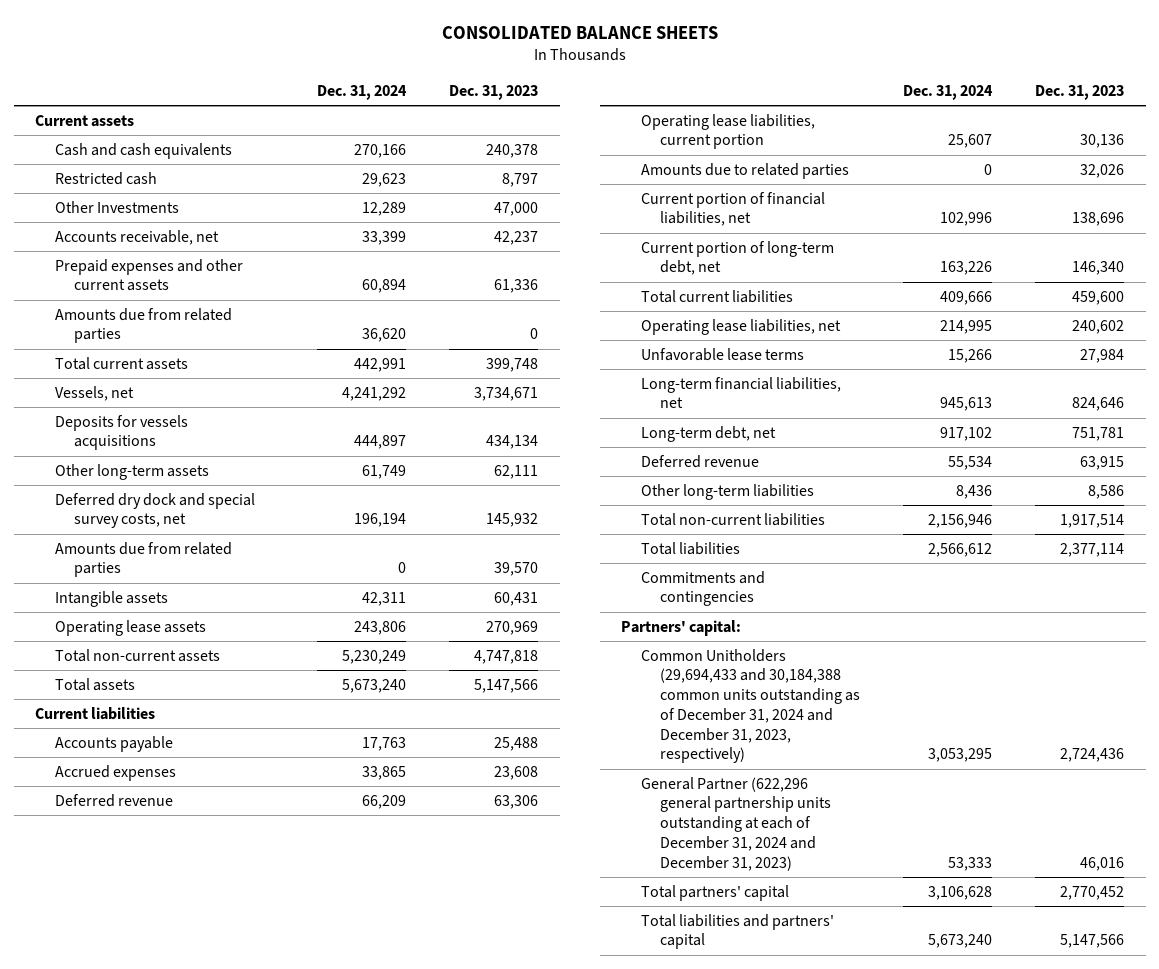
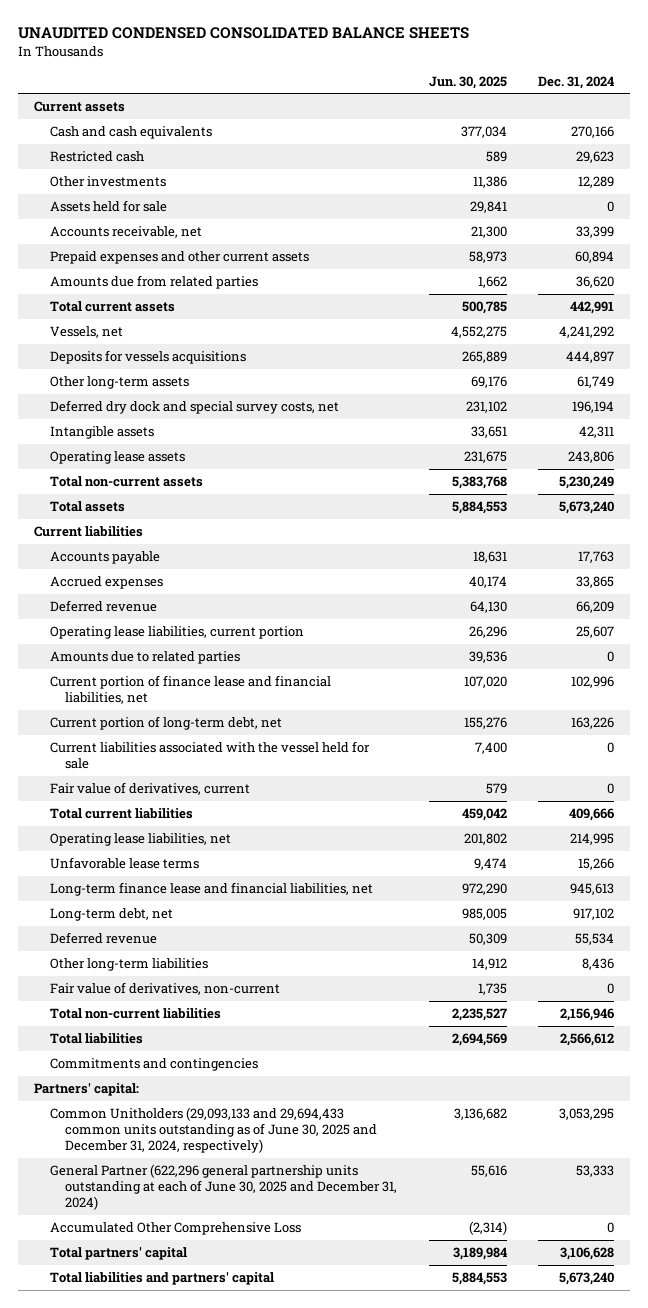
[441,25,718,39] CONSOLIDATED BALANCE SHEETS -> [18,27,470,40] UNAUDITED CONDENSED CONSOLIDATED BALANCE SHEETS
[449,84,539,100] Dec. 31, 2023 -> none
none -> [428,75,507,89] Jun. 30, 2025
[54,200,179,213] Other Investments -> [49,175,166,187] Other investments
none -> [49,199,167,212] Assets held for sale
[54,541,232,578] Amounts due from related parties -> none
[640,191,825,227] Current portion of financial liabilities, net -> [49,674,331,705] Current portion of finance lease and financial liabilities, net
none -> [49,740,370,770] Current liabilities associated with the vessel held for sale
none -> [49,781,250,795] Fair value of derivatives, current
[640,376,841,409] Long-term financial liabilities, net -> [49,881,373,896] Long-term finance lease and financial liabilities, net
none -> [49,981,280,995] Fair value of derivatives, non-current
[640,648,861,764] Common Unitholders (29,694,433 and 30,184,388 common units outstanding as of December 31, 2024 and December 31, 2023, respectively) -> [49,1106,378,1154] Common Unitholders (29,093,133 and 29,694,433 common units outstanding as of June 30, 2025 and December 31, 2024, respectively)
[640,776,832,871] General Partner (622,296 general partnership units outstanding at each of December 31, 2024 and December 31, 2023) -> [49,1163,398,1211] General Partner (622,296 general partnership units outstanding at each of June 30, 2025 and December 31, 2024)
none -> [49,1221,301,1235] Accumulated Other Comprehensive Loss

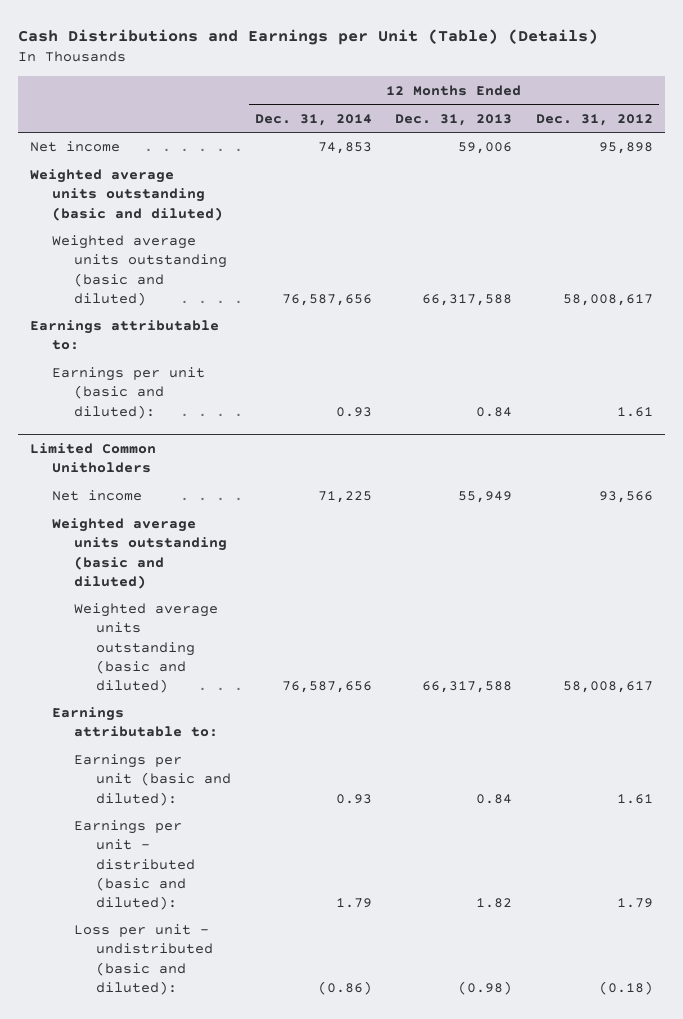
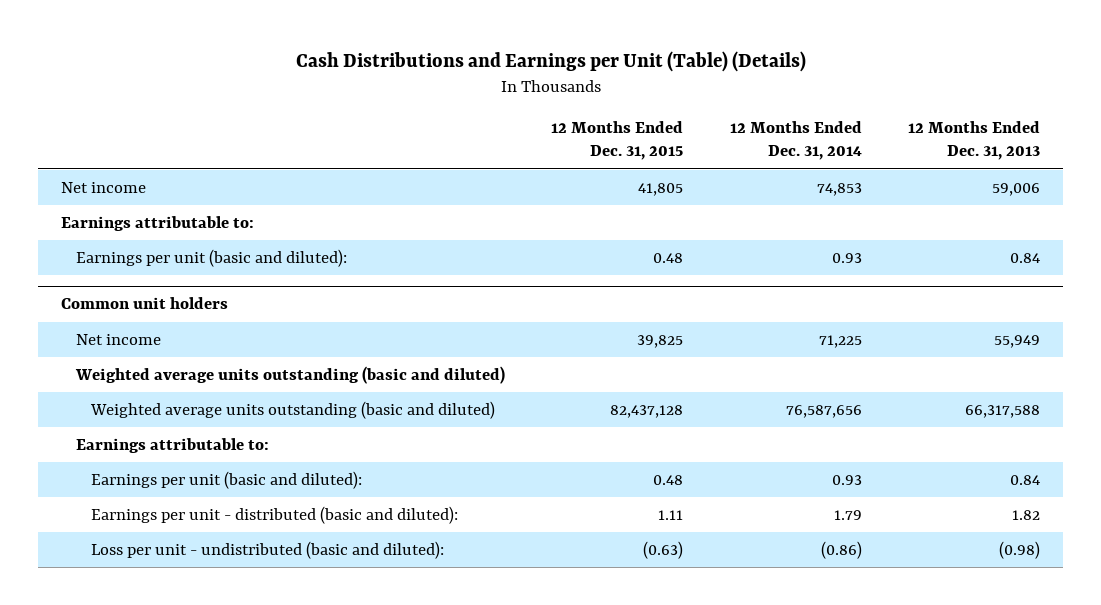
[536,113,654,126] Dec. 31, 2012 -> none
none -> [551,121,684,161] 12 Months Ended Dec. 31, 2015
[29,169,223,221] Weighted average units outstanding (basic and diluted) -> none
[51,235,227,306] Weighted average units outstanding (basic and diluted) -> none
[29,442,156,473] Limited Common Unitholders -> [61,297,229,310] Common unit holders

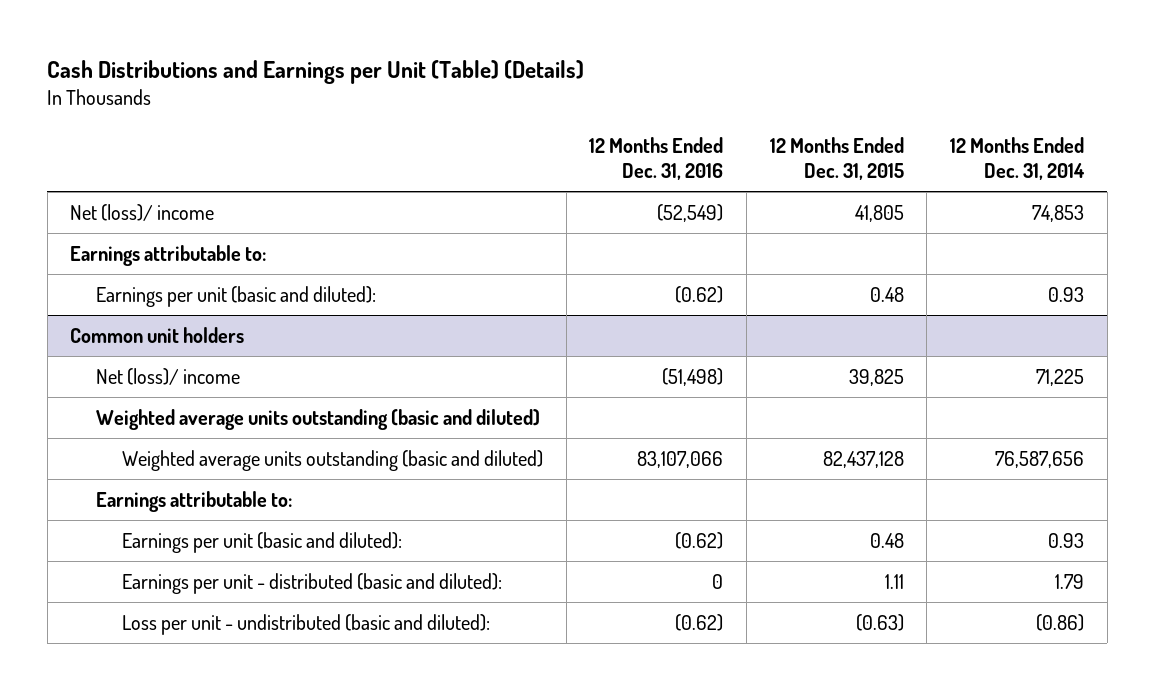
[908,121,1041,161] 12 Months Ended Dec. 31, 2013 -> none
none -> [589,137,724,181] 12 Months Ended Dec. 31, 2016
[61,181,147,193] Net income -> [70,203,215,221] Net (loss)/ income
[75,333,161,345] Net income -> [96,367,241,385] Net (loss)/ income

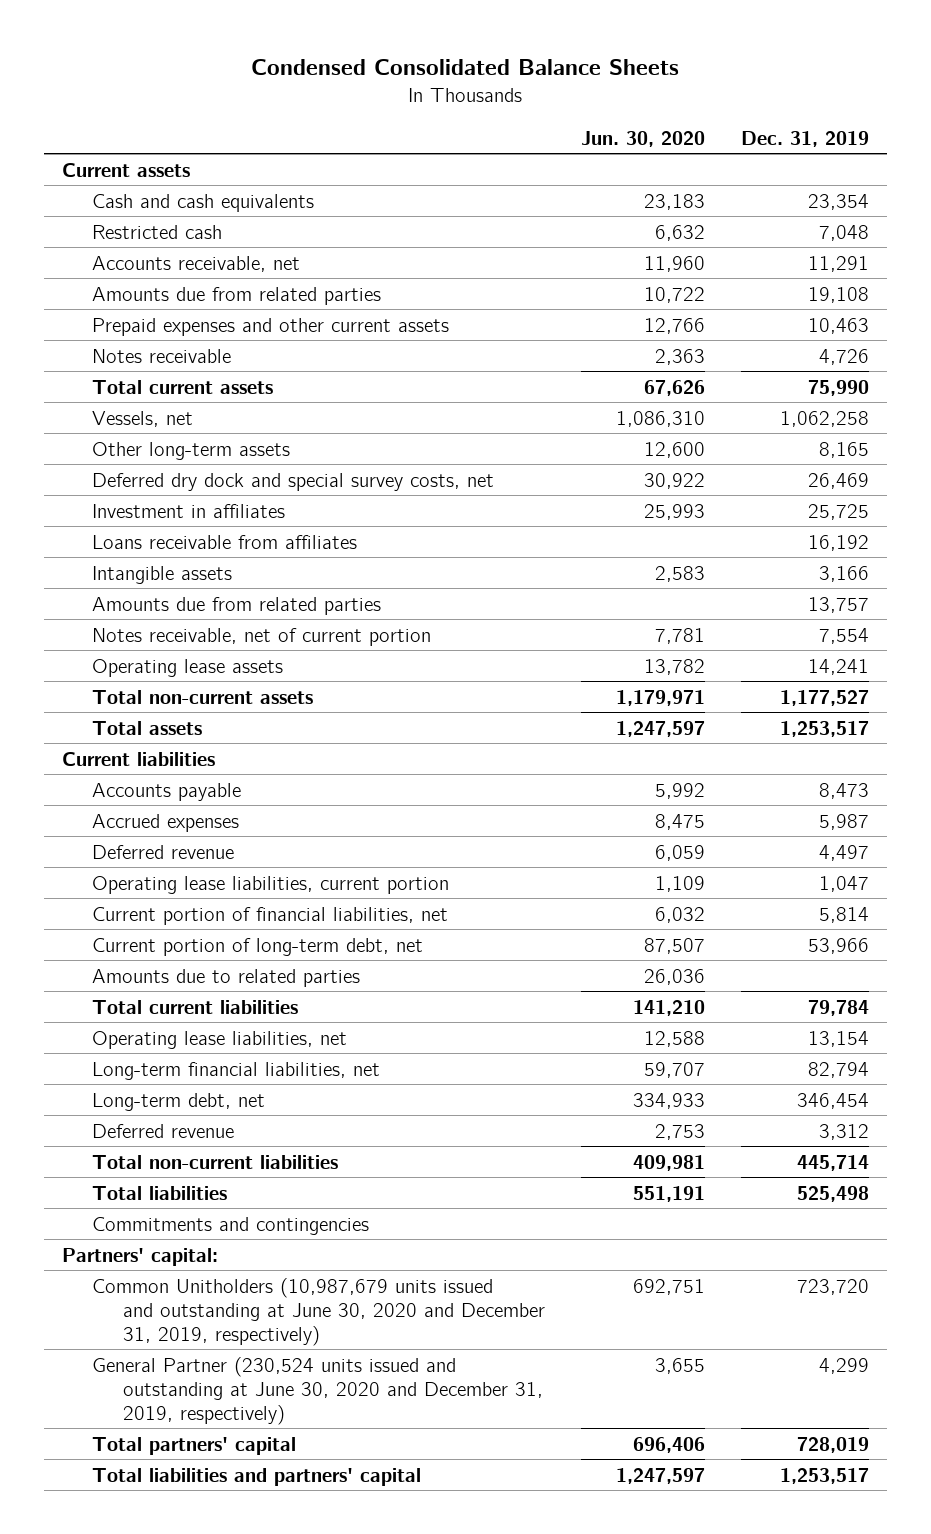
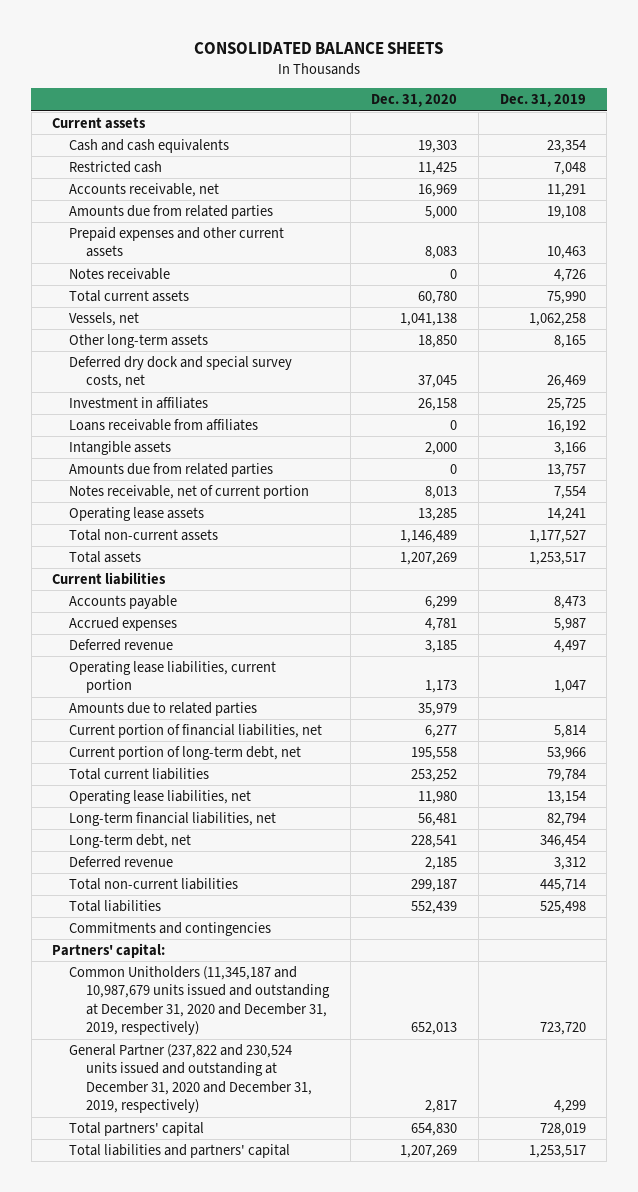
[251,59,680,76] Condensed Consolidated Balance Sheets -> [194,41,444,54] CONSOLIDATED BALANCE SHEETS
[580,130,705,147] Jun. 30, 2020 -> none
none -> [371,94,458,108] Dec. 31, 2020
[92,968,361,987] Amounts due to related parties -> [69,702,258,717] Amounts due to related parties
[92,1277,545,1346] Common Unitholders (10,987,679 units issued and outstanding at June 30, 2020 and December 31, 2019, respectively) -> [69,966,331,1036] Common Unitholders (11,345,187 and 10,987,679 units issued and outstanding at December 31, 2020 and December 31, 2019, respectively)
[92,1356,543,1425] General Partner (230,524 units issued and outstanding at June 30, 2020 and December 31, 2019, respectively) -> [69,1044,313,1114] General Partner (237,822 and 230,524 units issued and outstanding at December 31, 2020 and December 31, 2019, respectively)

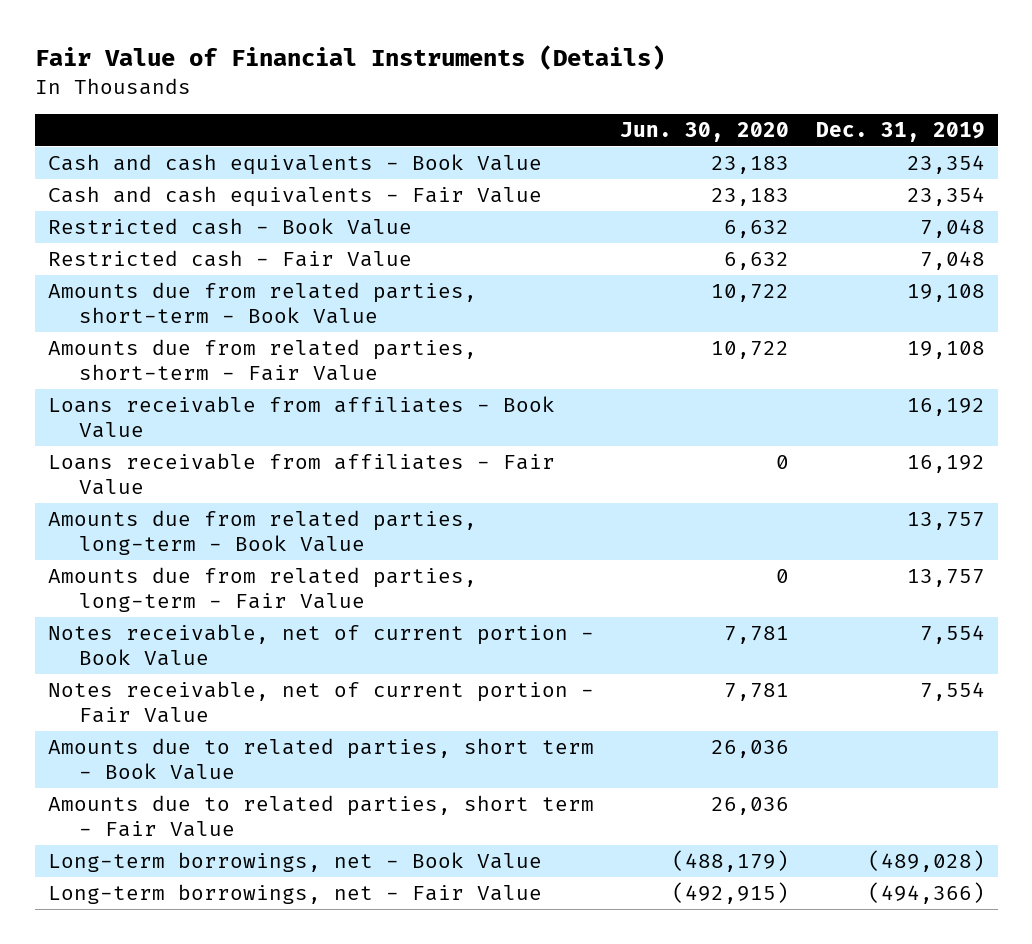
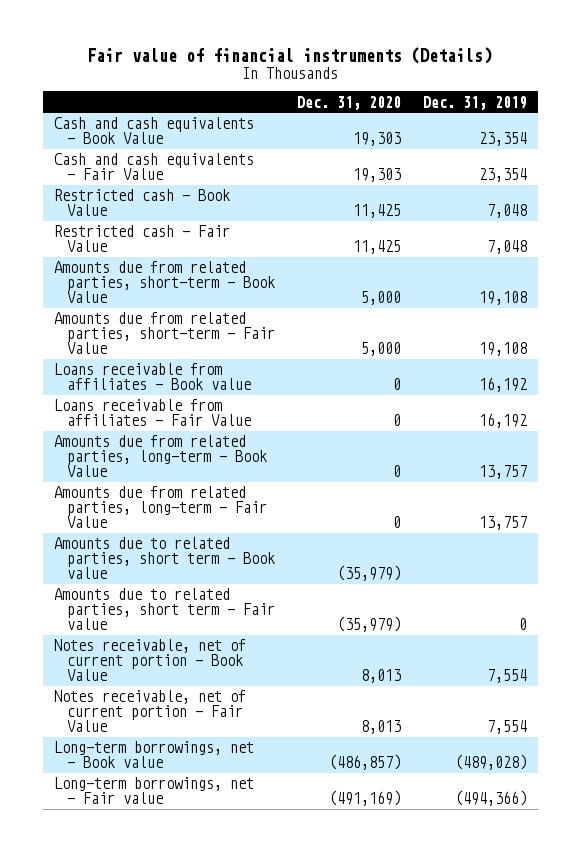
[34,45,665,71] Fair Value of Financial Instruments (Details) -> [87,47,493,65] Fair value of financial instruments (Details)
[620,122,790,143] Jun. 30, 2020 -> none
none -> [296,95,401,110] Dec. 31, 2020
[47,395,555,438] Loans receivable from affiliates - Book Value -> [54,363,251,391] Loans receivable from affiliates - Book value
none -> [54,537,275,580] Amounts due to related parties, short term - Book value
none -> [54,588,275,631] Amounts due to related parties, short term - Fair value
[47,737,594,780] Amounts due to related parties, short term - Book Value -> none
[47,794,594,837] Amounts due to related parties, short term - Fair Value -> none
[47,851,542,872] Long-term borrowings, net - Book Value -> [54,741,255,769] Long-term borrowings, net - Book value
[47,883,542,904] Long-term borrowings, net - Fair Value -> [54,777,255,805] Long-term borrowings, net - Fair value

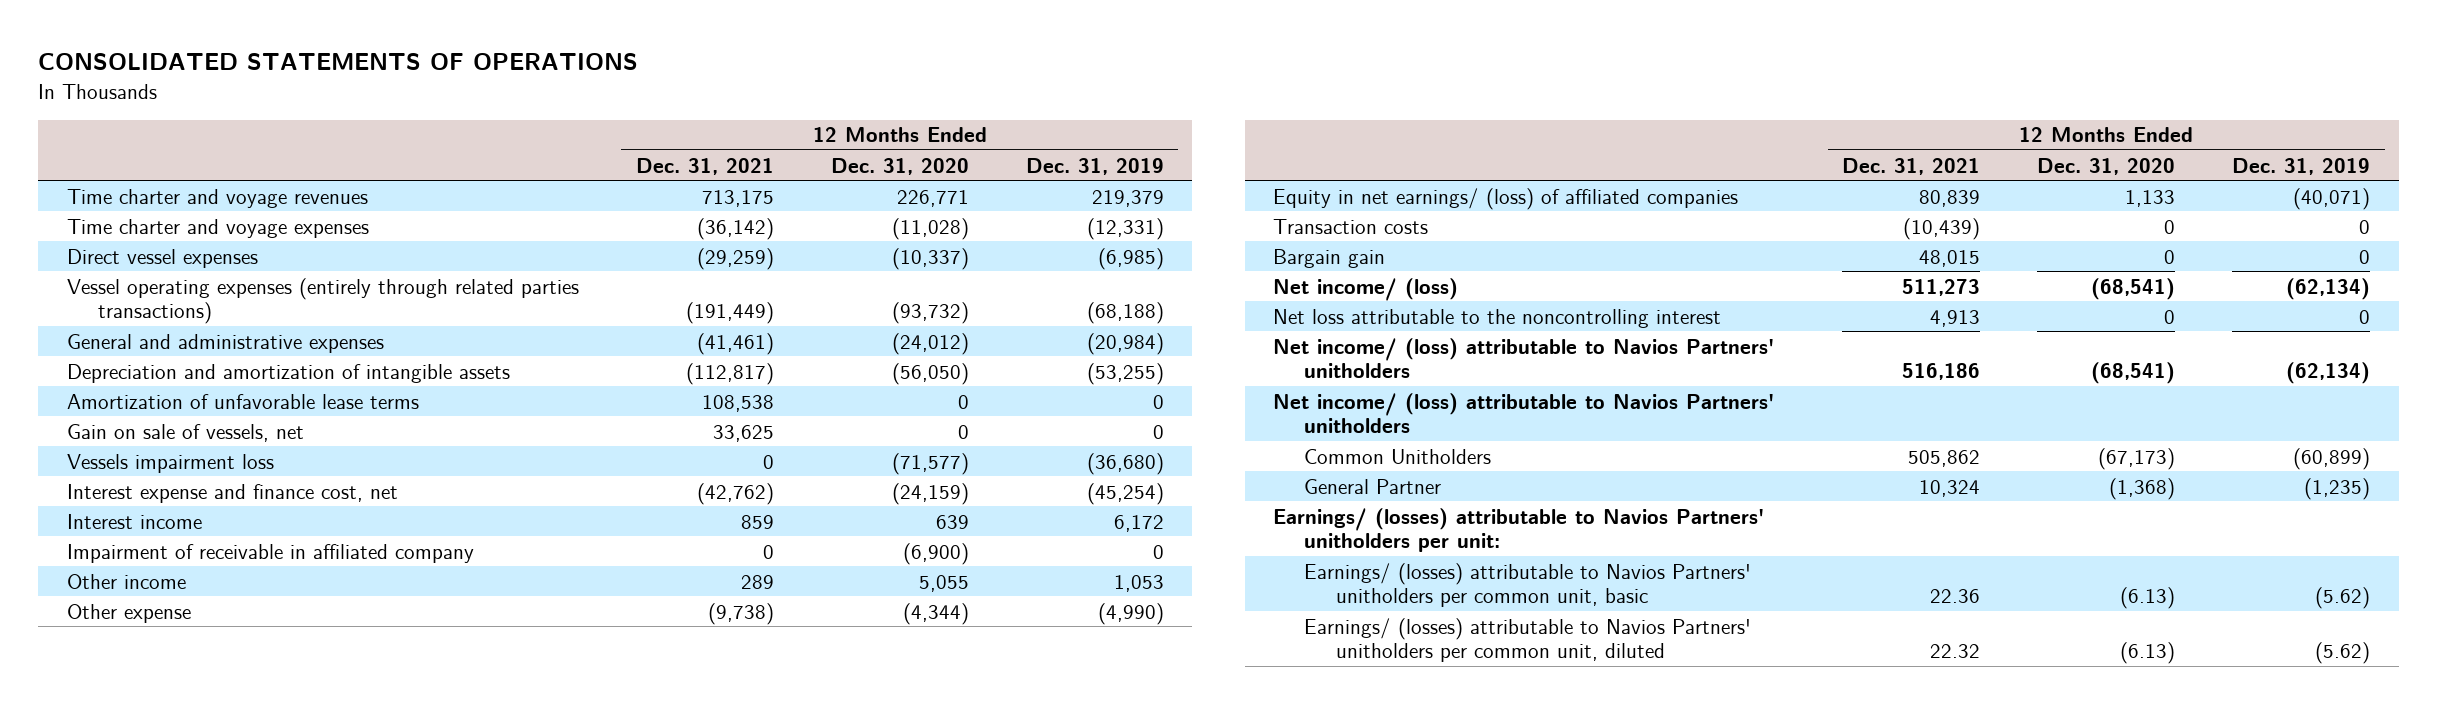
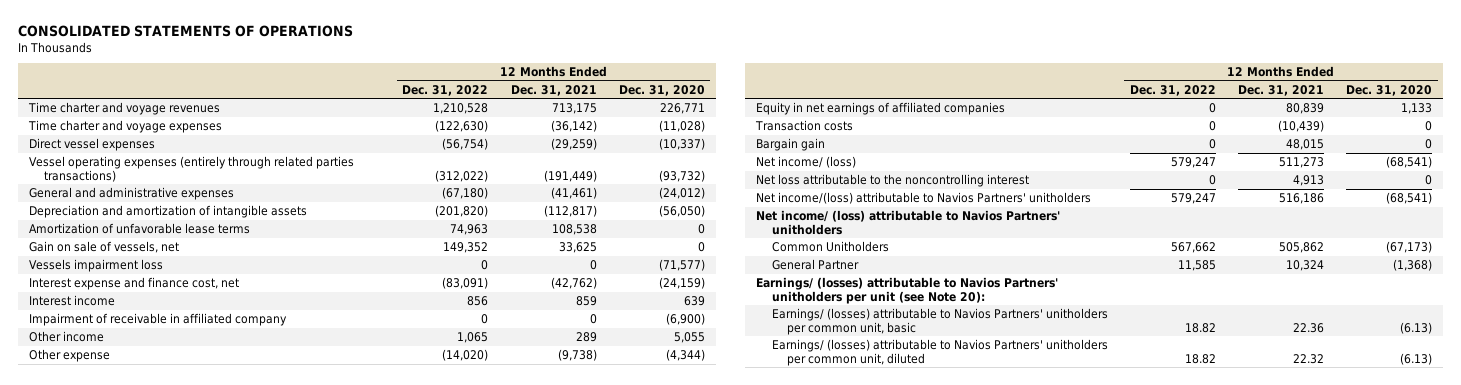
[1025,157,1164,175] Dec. 31, 2019 -> none
none -> [402,84,489,96] Dec. 31, 2022
[1273,187,1739,210] Equity in net earnings/ (loss) of affiliated companies -> [756,102,1006,116] Equity in net earnings of affiliated companies
[1273,337,1775,379] Net income/ (loss) attributable to Navios Partners' unitholders -> [756,192,1092,205] Net income/(loss) attributable to Navios Partners' unitholders
[1273,507,1765,553] Earnings/ (losses) attributable to Navios Partners' unitholders per unit: -> [756,277,1059,304] Earnings/ (losses) attributable to Navios Partners' unitholders per unit (see Note 20):

